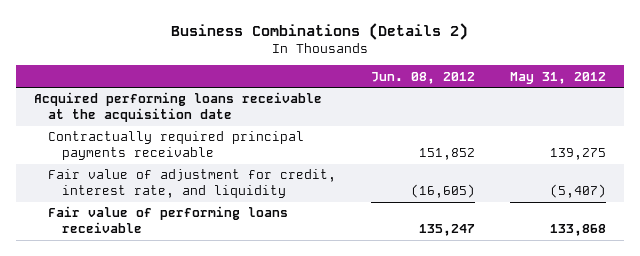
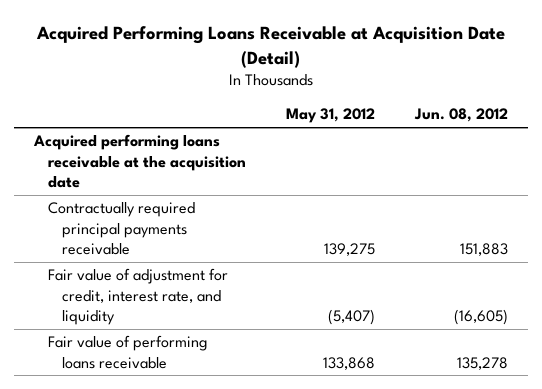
[171,22,469,40] Business Combinations (Details 2) -> [36,25,506,68] Acquired Performing Loans Receivable at Acquisition Date (Detail)
[419,148,476,161] 151,852 -> [460,243,509,257] 151,883
[419,224,476,237] 135,247 -> [457,356,509,370] 135,278

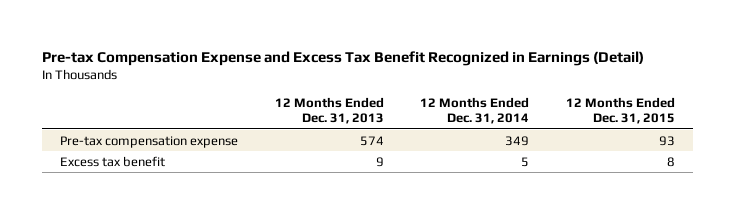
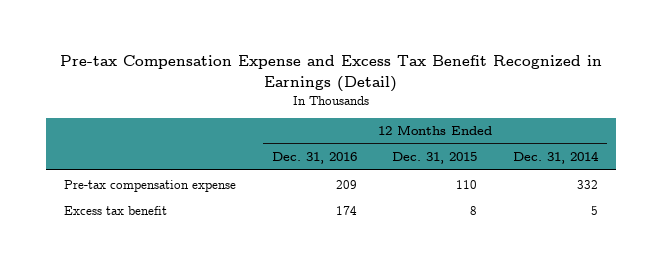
[274,96,384,125] 12 Months Ended Dec. 31, 2013 -> none
none -> [271,152,357,165] Dec. 31, 2016
[505,135,530,146] 349 -> [577,179,599,189] 332
[658,135,675,146] 93 -> [456,179,478,189] 110

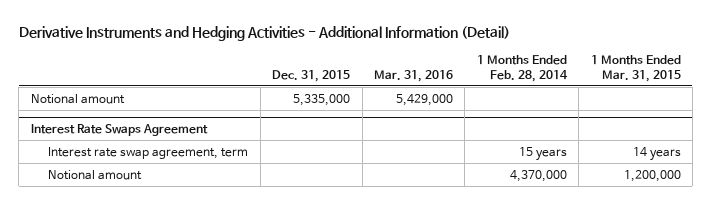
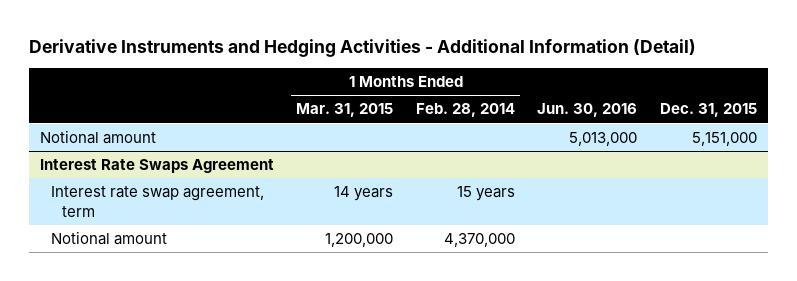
[374,69,454,82] Mar. 31, 2016 -> none
none -> [537,103,638,118] Jun. 30, 2016
[293,93,351,106] 5,335,000 -> [691,132,757,147] 5,151,000

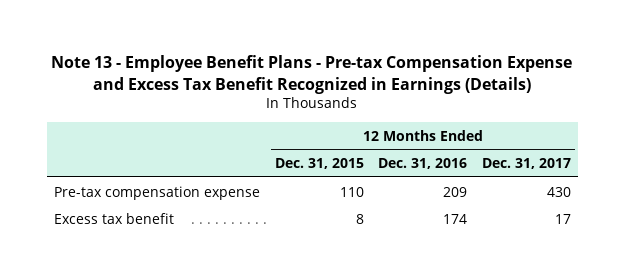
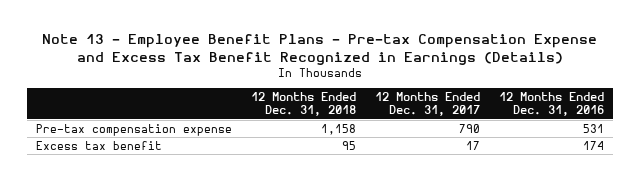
[274,157,364,169] Dec. 31, 2015 -> none
none -> [251,92,357,117] 12 Months Ended Dec. 31, 2018
[443,186,468,197] 209 -> [582,123,604,133] 531
[546,186,571,197] 430 -> [458,123,480,133] 790

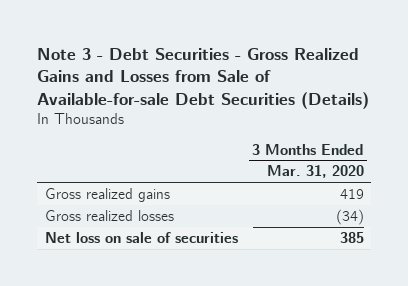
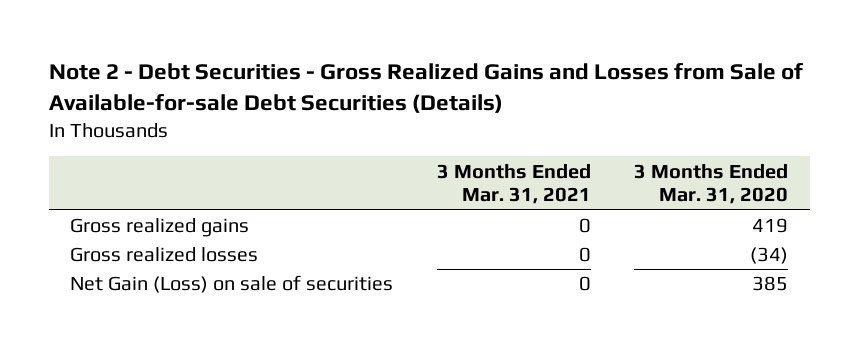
[37,47,370,109] Note 3 - Debt Securities - Gross Realized Gains and Losses from Sale of Available-for-sale Debt Securities (Details) -> [48,63,803,114] Note 2 - Debt Securities - Gross Realized Gains and Losses from Sale of Available-for-sale Debt Securities (Details)
none -> [436,163,591,205] 3 Months Ended Mar. 31, 2021
[44,231,238,243] Net loss on sale of securities -> [70,275,394,294] Net Gain (Loss) on sale of securities

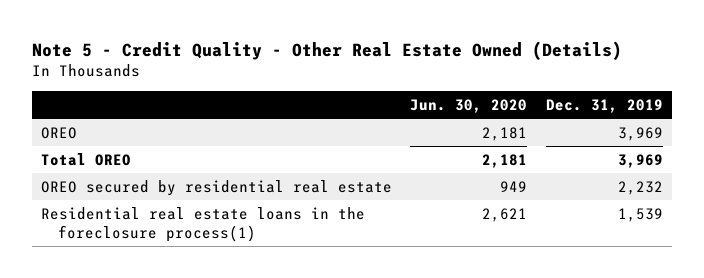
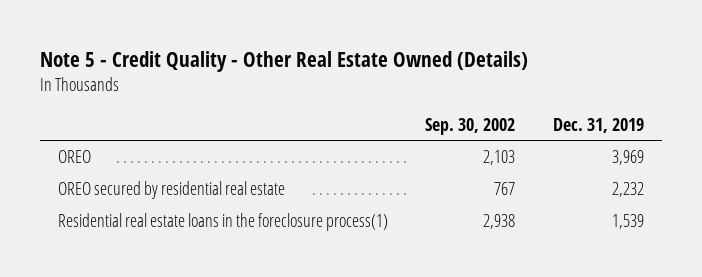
[410,99,528,114] Jun. 30, 2020 -> none
none -> [425,117,516,135] Sep. 30, 2002
[41,152,132,166] Total OREO -> none

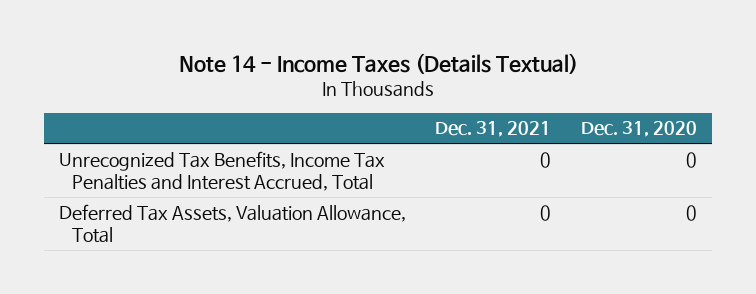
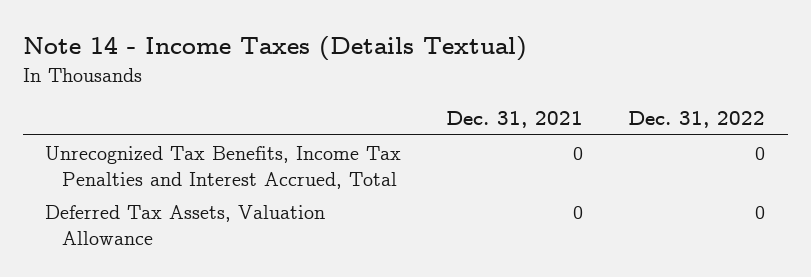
[581,121,698,138] Dec. 31, 2020 -> none
none -> [628,111,766,129] Dec. 31, 2022
[58,203,406,243] Deferred Tax Assets, Valuation Allowance, Total -> [45,204,326,245] Deferred Tax Assets, Valuation Allowance

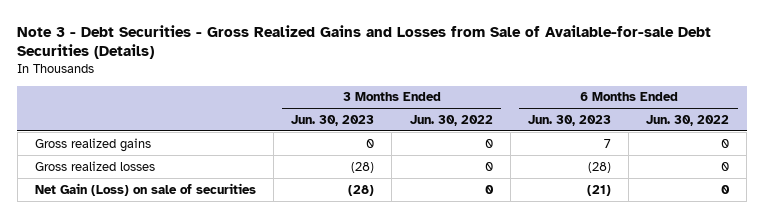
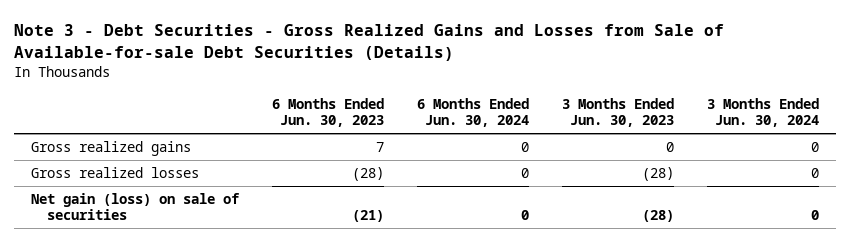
[409,114,493,126] Jun. 30, 2022 -> none
[646,114,730,126] Jun. 30, 2022 -> none
none -> [417,98,530,128] 6 Months Ended Jun. 30, 2024
none -> [707,98,820,128] 3 Months Ended Jun. 30, 2024
[34,182,256,196] Net Gain (Loss) on sale of securities -> [30,192,240,221] Net gain (loss) on sale of securities

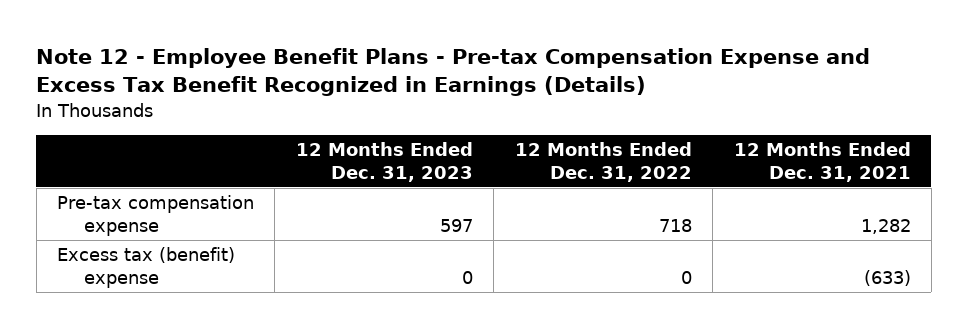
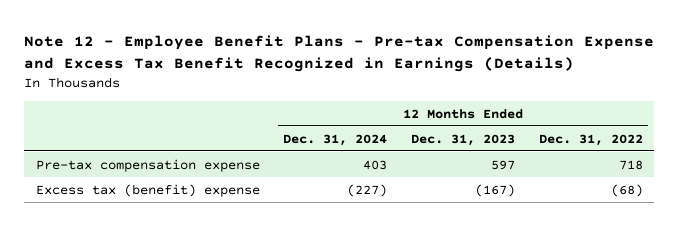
[733,141,911,182] 12 Months Ended Dec. 31, 2021 -> none
none -> [283,133,388,146] Dec. 31, 2024
[461,271,473,285] 0 -> [474,183,515,197] (167)
[680,271,692,285] 0 -> [610,183,643,197] (68)

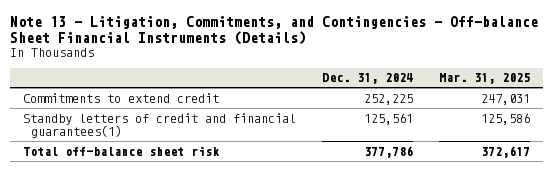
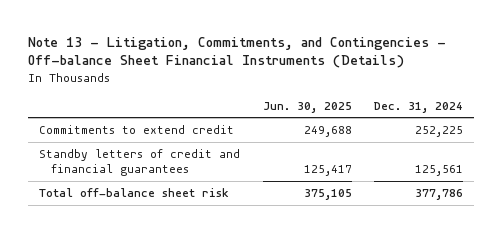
[439,73,531,85] Mar. 31, 2025 -> none
none -> [262,101,352,113] Jun. 30, 2025
[23,112,297,139] Standby letters of credit and financial guarantees(1) -> [39,149,241,177] Standby letters of credit and financial guarantees

